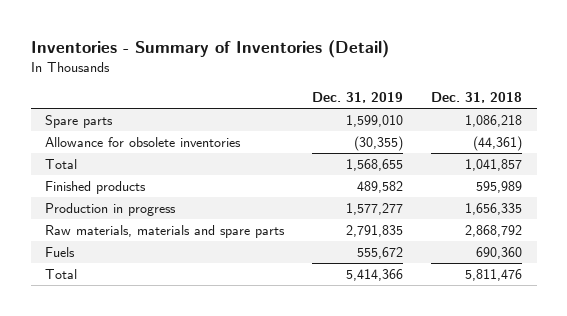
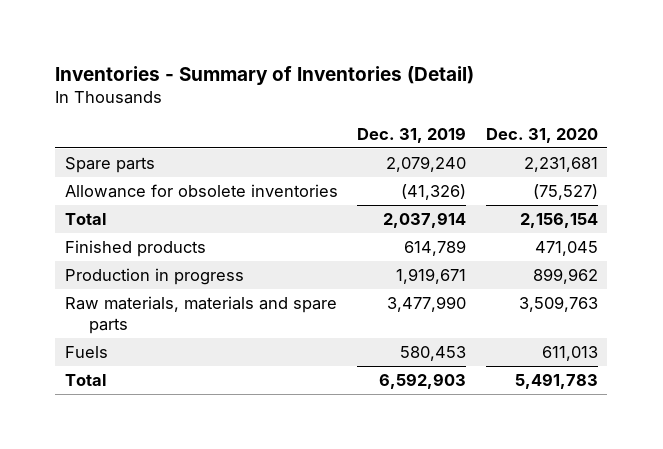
[431,92,523,104] Dec. 31, 2018 -> none
none -> [485,127,598,143] Dec. 31, 2020
[346,115,404,128] 1,599,010 -> [386,156,467,173] 2,079,240
[354,136,404,152] (30,355) -> [401,184,467,201] (41,326)
[346,159,404,172] 1,568,655 -> [383,212,467,229] 2,037,914
[357,181,404,194] 489,582 -> [404,240,467,257] 614,789
[346,203,404,216] 1,577,277 -> [396,268,467,285] 1,919,671
[346,225,404,238] 2,791,835 -> [387,296,467,313] 3,477,990
[357,247,404,260] 555,672 -> [400,346,467,362] 580,453
[346,269,404,282] 5,414,366 -> [379,373,467,390] 6,592,903

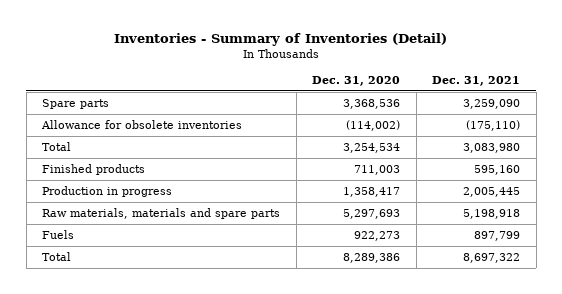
[357,126,467,143] Dec. 31, 2019 -> none
none -> [432,75,521,86] Dec. 31, 2021
[523,157,598,173] 2,231,681 -> [343,98,401,109] 3,368,536
[532,184,598,201] (75,527) -> [346,119,401,131] (114,002)
[519,213,598,229] 2,156,154 -> [343,142,401,153] 3,254,534
[534,241,598,257] 471,045 -> [354,164,401,175] 711,003
[532,268,598,285] 899,962 -> [343,186,401,197] 1,358,417
[518,296,598,313] 3,509,763 -> [343,208,401,219] 5,297,693
[541,346,598,362] 611,013 -> [354,230,401,241] 922,273
[514,373,598,390] 5,491,783 -> [343,252,401,263] 8,289,386

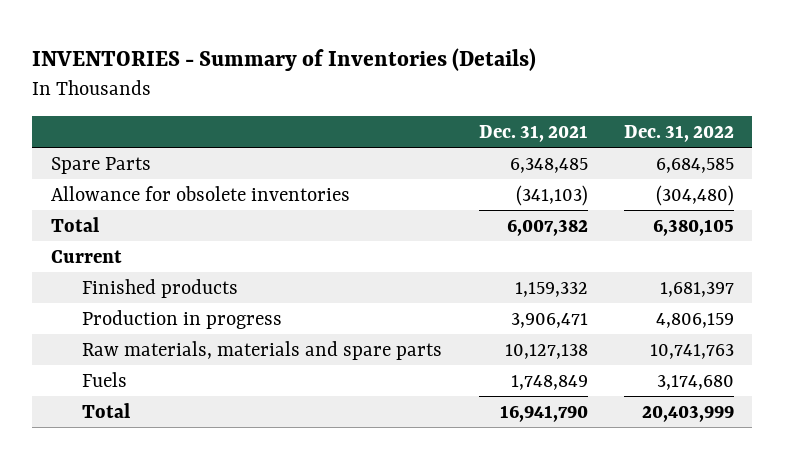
[114,33,448,47] Inventories - Summary of Inventories (Detail) -> [32,47,537,71] INVENTORIES - Summary of Inventories (Details)
[312,75,401,86] Dec. 31, 2020 -> none
none -> [624,125,735,143] Dec. 31, 2022
[42,98,110,109] Spare parts -> [50,156,151,174] Spare Parts
[463,98,521,109] 3,259,090 -> [509,157,588,173] 6,348,485
[466,119,521,131] (175,110) -> [515,184,588,206] (341,103)
[463,142,521,153] 3,083,980 -> [506,218,588,236] 6,007,382
none -> [50,249,122,263] Current
[474,164,521,175] 595,160 -> [514,281,588,297] 1,159,332
[463,186,521,197] 2,005,445 -> [510,312,588,328] 3,906,471
[463,208,521,219] 5,198,918 -> [504,343,588,359] 10,127,138
[474,230,521,241] 897,799 -> [510,374,588,390] 1,748,849
[463,252,521,263] 8,697,322 -> [499,404,588,422] 16,941,790

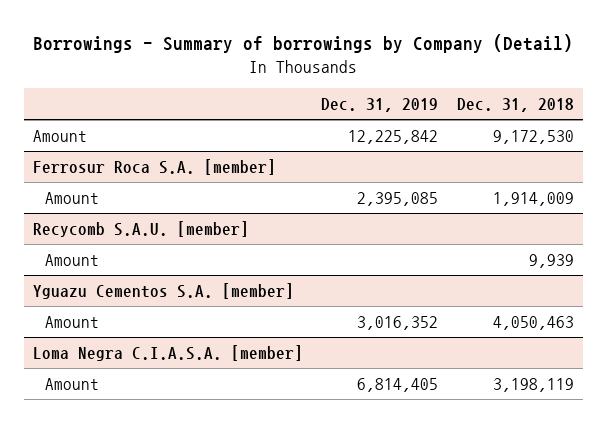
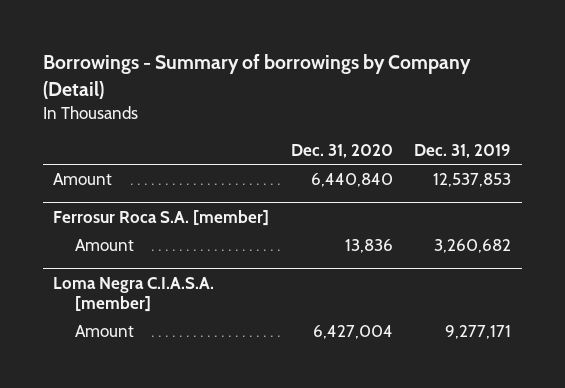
[456,98,574,113] Dec. 31, 2018 -> none
none -> [290,144,393,159] Dec. 31, 2020
[348,129,439,144] 12,225,842 -> [433,172,512,187] 12,537,853
[32,220,249,237] Recycomb S.A.U. [member] -> none
[45,253,100,266] Amount -> none
[32,282,294,299] Yguazu Cementos S.A. [member] -> none
[45,315,100,328] Amount -> none
[357,191,439,206] 2,395,085 -> [434,238,512,253] 3,260,682
[357,377,439,392] 6,814,405 -> [445,324,512,339] 9,277,171

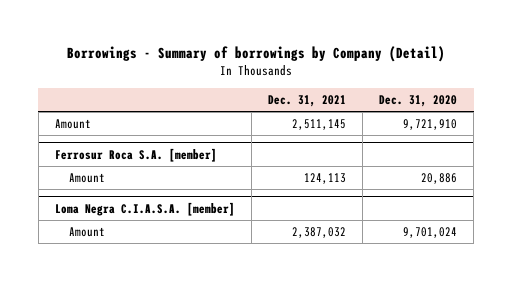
[414,144,512,159] Dec. 31, 2019 -> none
none -> [268,94,347,107] Dec. 31, 2021
[310,172,393,187] 6,440,840 -> [403,119,458,131] 9,721,910
[344,238,393,253] 13,836 -> [421,173,458,185] 20,886
[312,324,393,339] 6,427,004 -> [403,227,458,239] 9,701,024

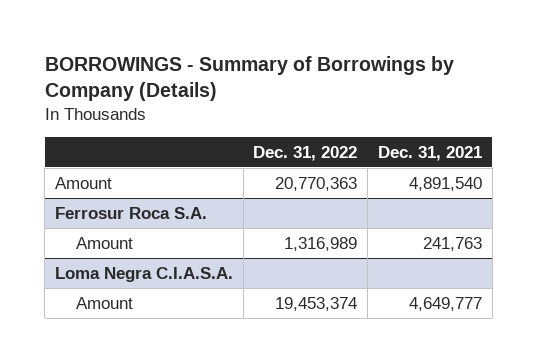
[67,46,446,63] Borrowings - Summary of borrowings by Company (Detail) -> [44,55,454,102] BORROWINGS - Summary of Borrowings by Company (Details)
[379,94,458,107] Dec. 31, 2020 -> none
none -> [253,145,358,161] Dec. 31, 2022
[292,119,347,131] 2,511,145 -> [408,176,482,191] 4,891,540
[54,147,217,162] Ferrosur Roca S.A. [member] -> [55,206,208,219] Ferrosur Roca S.A.
[304,173,347,185] 124,113 -> [422,236,482,251] 241,763
[54,201,235,216] Loma Negra C.I.A.S.A. [member] -> [55,266,234,282] Loma Negra C.I.A.S.A.
[292,227,347,239] 2,387,032 -> [408,296,482,311] 4,649,777

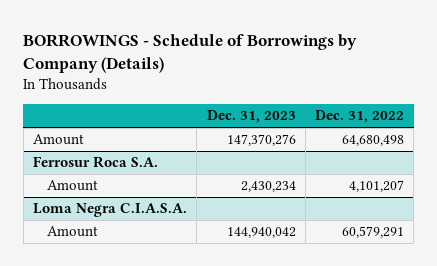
[44,55,454,102] BORROWINGS - Summary of Borrowings by Company (Details) -> [23,34,358,74] BORROWINGS - Schedule of Borrowings by Company (Details)
[377,145,482,161] Dec. 31, 2021 -> none
none -> [206,110,296,124] Dec. 31, 2023
[275,176,358,191] 20,770,363 -> [342,135,405,147] 64,680,498
[284,236,358,251] 1,316,989 -> [349,180,405,193] 4,101,207
[275,296,358,311] 19,453,374 -> [342,226,405,239] 60,579,291

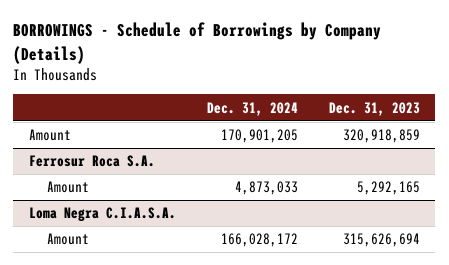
[315,110,405,124] Dec. 31, 2022 -> none
none -> [206,101,298,116] Dec. 31, 2024
[226,134,296,147] 147,370,276 -> [342,129,420,144] 320,918,859
[240,181,296,193] 2,430,234 -> [356,181,420,196] 5,292,165
[226,227,296,239] 144,940,042 -> [342,233,420,248] 315,626,694

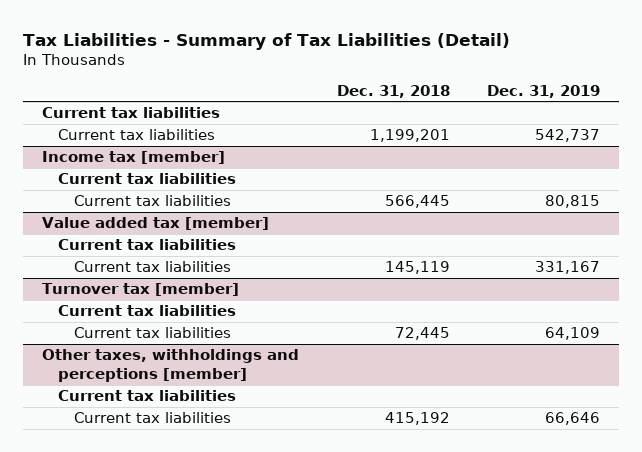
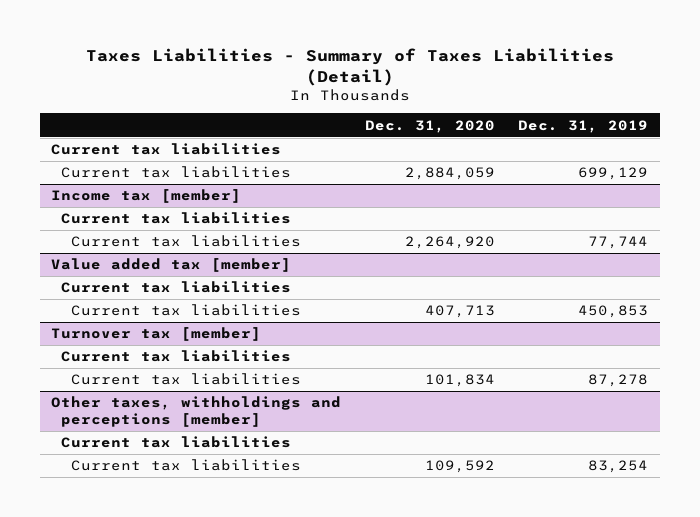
[23,32,511,50] Tax Liabilities - Summary of Tax Liabilities (Detail) -> [85,47,614,86] Taxes Liabilities - Summary of Taxes Liabilities (Detail)
[336,84,450,98] Dec. 31, 2018 -> none
none -> [364,119,495,133] Dec. 31, 2020
[535,129,601,143] 542,737 -> [578,167,649,181] 699,129
[545,195,601,209] 80,815 -> [588,236,649,250] 77,744
[535,261,601,275] 331,167 -> [578,305,649,319] 450,853
[545,327,601,341] 64,109 -> [588,374,649,388] 87,278
[545,412,601,426] 66,646 -> [588,460,649,474] 83,254

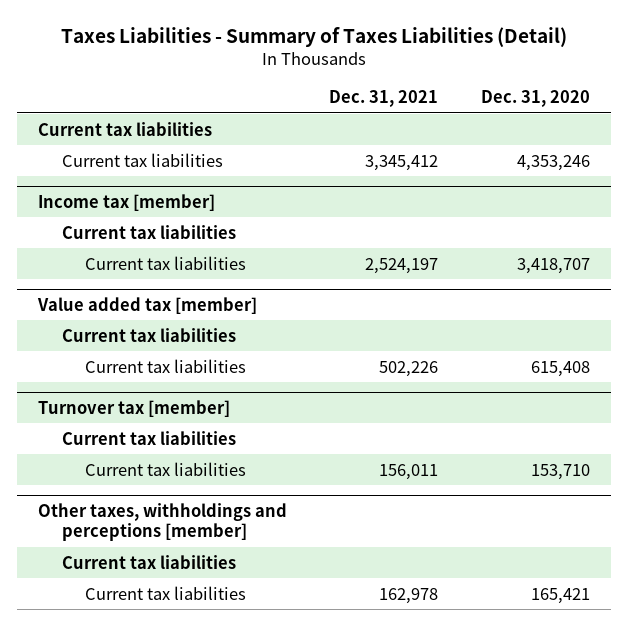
[518,119,649,133] Dec. 31, 2019 -> none
none -> [329,90,439,108] Dec. 31, 2021
[404,167,495,181] 2,884,059 -> [516,154,590,171] 4,353,246
[404,236,495,250] 2,264,920 -> [516,257,590,274] 3,418,707
[424,305,495,319] 407,713 -> [530,360,590,377] 615,408
[424,374,495,388] 101,834 -> [530,463,590,480] 153,710
[424,460,495,474] 109,592 -> [530,587,590,604] 165,421

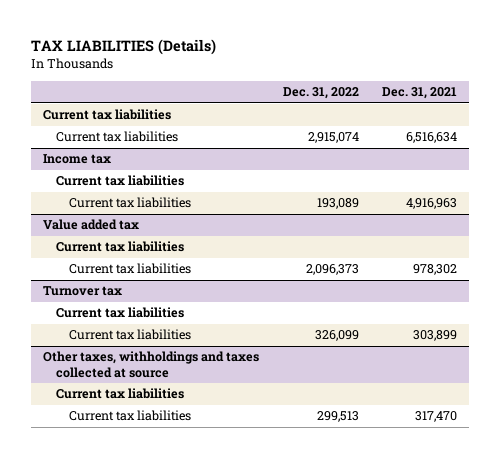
[60,26,567,47] Taxes Liabilities - Summary of Taxes Liabilities (Detail) -> [31,38,217,55] TAX LIABILITIES (Details)
[480,90,590,108] Dec. 31, 2020 -> none
none -> [282,87,359,100] Dec. 31, 2022
[365,154,439,171] 3,345,412 -> [406,132,458,144] 6,516,634
[37,193,215,211] Income tax [member] -> [42,154,111,165] Income tax
[365,257,439,274] 2,524,197 -> [406,198,458,210] 4,916,963
[36,296,257,314] Value added tax [member] -> [42,219,139,231] Value added tax
[379,360,439,377] 502,226 -> [413,264,458,276] 978,302
[37,399,230,417] Turnover tax [member] -> [42,286,122,297] Turnover tax
[379,463,439,480] 156,011 -> [413,330,458,342] 303,899
[37,502,287,542] Other taxes, withholdings and perceptions [member] -> [42,351,259,378] Other taxes, withholdings and taxes collected at source
[379,587,439,604] 162,978 -> [415,411,458,423] 317,470

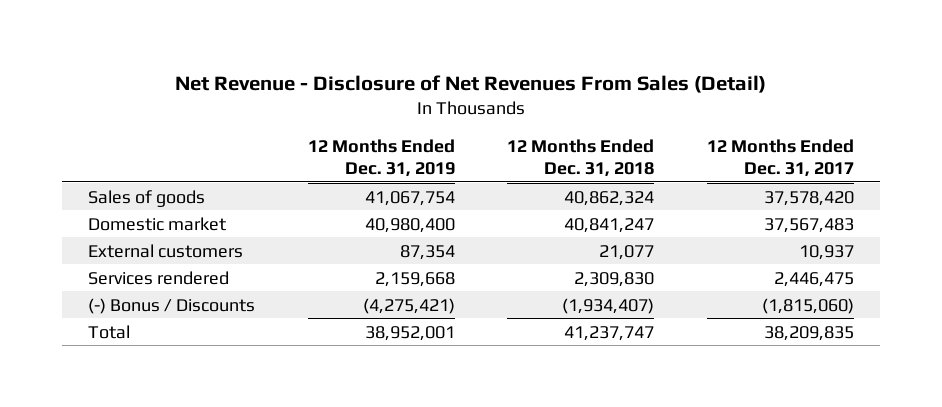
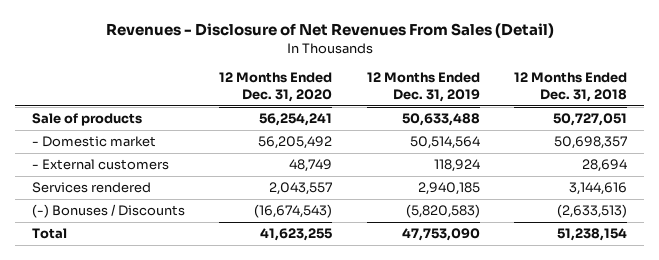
[175,74,767,93] Net Revenue - Disclosure of Net Revenues From Sales (Detail) -> [105,23,554,39] Revenues - Disclosure of Net Revenues From Sales (Detail)
[706,138,854,177] 12 Months Ended Dec. 31, 2017 -> none
none -> [219,72,333,102] 12 Months Ended Dec. 31, 2020
[88,189,206,207] Sales of goods -> [32,113,143,127] Sale of products
[364,190,455,206] 41,067,754 -> [401,113,480,127] 50,633,488
[564,190,655,206] 40,862,324 -> [553,113,628,127] 50,727,051
[88,216,227,231] Domestic market -> [32,136,157,148] - Domestic market
[364,217,455,233] 40,980,400 -> [409,136,480,150] 50,514,564
[564,217,655,233] 40,841,247 -> [554,136,628,150] 50,698,357
[88,243,244,258] External customers -> [32,159,170,171] - External customers
[399,244,455,260] 87,354 -> [433,159,480,173] 118,924
[599,244,655,260] 21,077 -> [582,159,628,173] 28,694
[374,271,455,287] 2,159,668 -> [417,182,480,196] 2,940,185
[574,271,655,287] 2,309,830 -> [569,182,628,196] 3,144,616
[88,297,256,314] (-) Bonus / Discounts -> [32,204,186,219] (-) Bonuses / Discounts
[362,297,455,314] (4,275,421) -> [405,204,480,219] (5,820,583)
[562,297,655,314] (1,934,407) -> [557,204,628,219] (2,633,513)
[364,325,455,341] 38,952,001 -> [401,228,480,242] 47,753,090
[564,325,655,341] 41,237,747 -> [557,228,628,242] 51,238,154

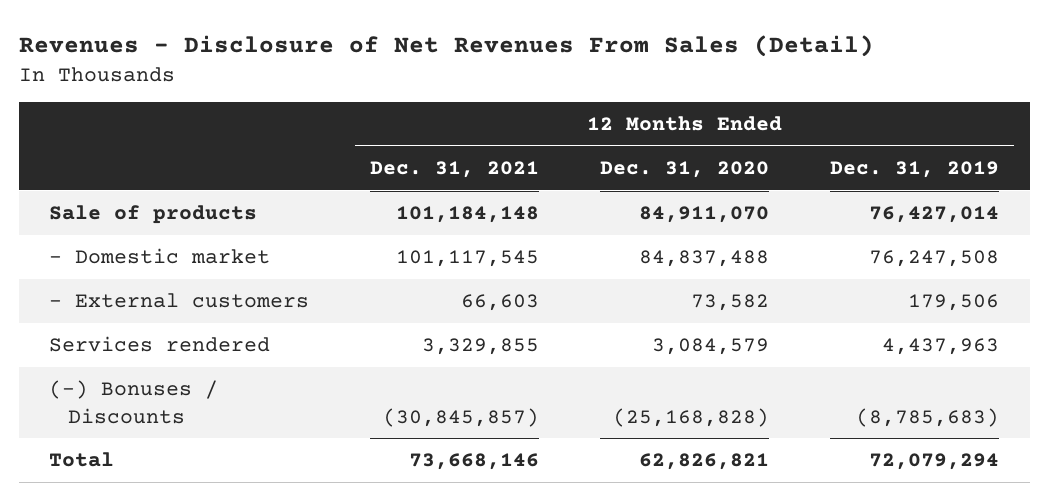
[514,72,628,102] 12 Months Ended Dec. 31, 2018 -> none
none -> [370,160,540,178] Dec. 31, 2021
[259,113,333,127] 56,254,241 -> [639,206,770,224] 84,911,070
[401,113,480,127] 50,633,488 -> [869,206,1000,224] 76,427,014
[258,136,333,150] 56,205,492 -> [639,250,770,268] 84,837,488
[409,136,480,150] 50,514,564 -> [869,250,1000,268] 76,247,508
[289,159,333,173] 48,749 -> [691,294,770,312] 73,582
[433,159,480,173] 118,924 -> [908,294,1000,312] 179,506
[269,182,333,196] 2,043,557 -> [652,338,770,356] 3,084,579
[417,182,480,196] 2,940,185 -> [882,338,1000,356] 4,437,963
[254,204,333,219] (16,674,543) -> [613,407,770,427] (25,168,828)
[405,204,480,219] (5,820,583) -> [856,407,1000,427] (8,785,683)
[260,228,333,242] 41,623,255 -> [639,453,770,471] 62,826,821
[401,228,480,242] 47,753,090 -> [869,453,1000,471] 72,079,294

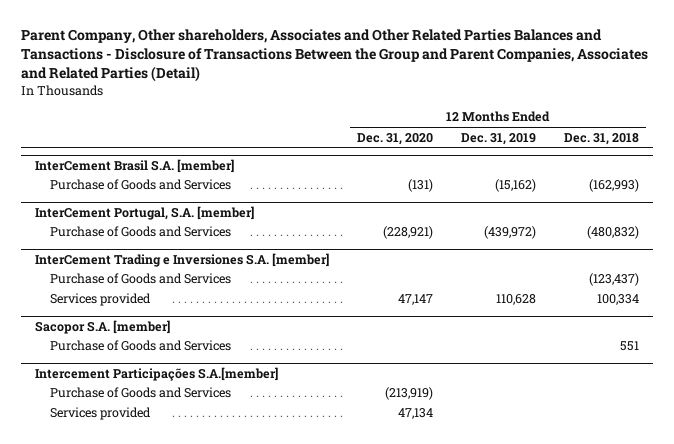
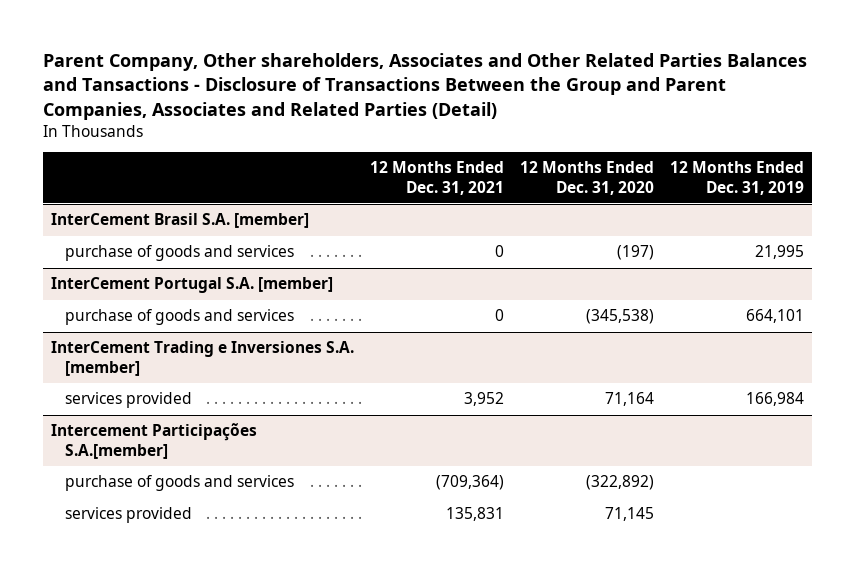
[564,132,640,145] Dec. 31, 2018 -> none
none -> [370,161,505,195] 12 Months Ended Dec. 31, 2021
[49,179,231,191] Purchase of Goods and Services -> [65,245,295,262] purchase of goods and services
[407,179,433,193] (131) -> [617,245,655,261] (197)
[495,179,537,193] (15,162) -> [755,245,805,260] 21,995
[34,205,254,220] InterCement Portugal, S.A. [member] -> [51,277,334,294] InterCement Portugal S.A. [member]
[49,226,231,238] Purchase of Goods and Services -> [65,309,295,326] purchase of goods and services
[382,226,433,240] (228,921) -> [586,309,655,325] (345,538)
[484,226,537,240] (439,972) -> [746,309,805,324] 664,101
[49,273,231,285] Purchase of Goods and Services -> none
[34,319,170,334] Sacopor S.A. [member] -> none
[49,340,231,352] Purchase of Goods and Services -> none
[49,293,151,307] Services provided -> [65,392,193,409] services provided
[397,294,433,306] 47,147 -> [605,392,655,407] 71,164
[496,294,537,306] 110,628 -> [746,392,805,407] 166,984
[49,387,231,399] Purchase of Goods and Services -> [65,475,295,492] purchase of goods and services
[384,387,433,401] (213,919) -> [586,475,655,491] (322,892)
[49,407,151,421] Services provided -> [65,507,193,524] services provided
[397,408,433,420] 47,134 -> [605,507,655,522] 71,145

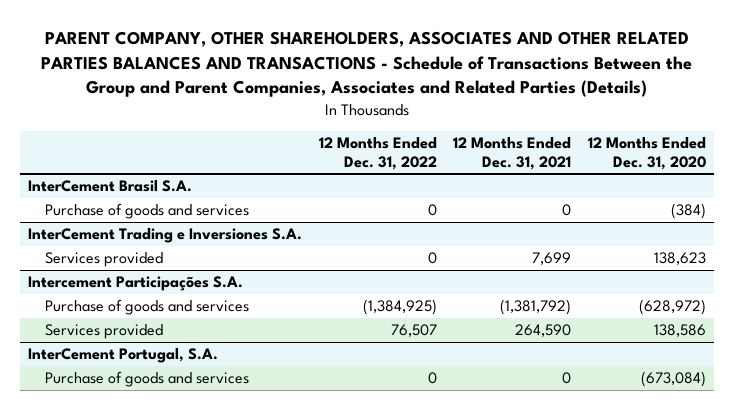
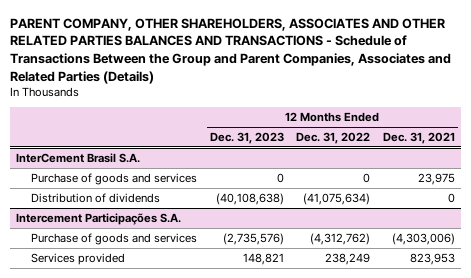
[587,136,706,170] 12 Months Ended Dec. 31, 2020 -> none
none -> [209,132,284,145] Dec. 31, 2023
[28,228,303,244] InterCement Trading e Inversiones S.A. -> none
[45,252,164,268] Services provided -> none
[562,204,572,217] 0 -> [417,172,455,185] 23,975
none -> [31,192,161,203] Distribution of dividends
[28,348,219,364] InterCement Portugal, S.A. -> none
[45,371,250,388] Purchase of goods and services -> none
[362,299,437,316] (1,384,925) -> [310,232,371,245] (4,312,762)
[500,299,572,316] (1,381,792) -> [391,232,455,245] (4,303,006)
[390,324,437,338] 76,507 -> [325,252,371,265] 238,249
[515,324,572,338] 264,590 -> [409,252,455,265] 823,953

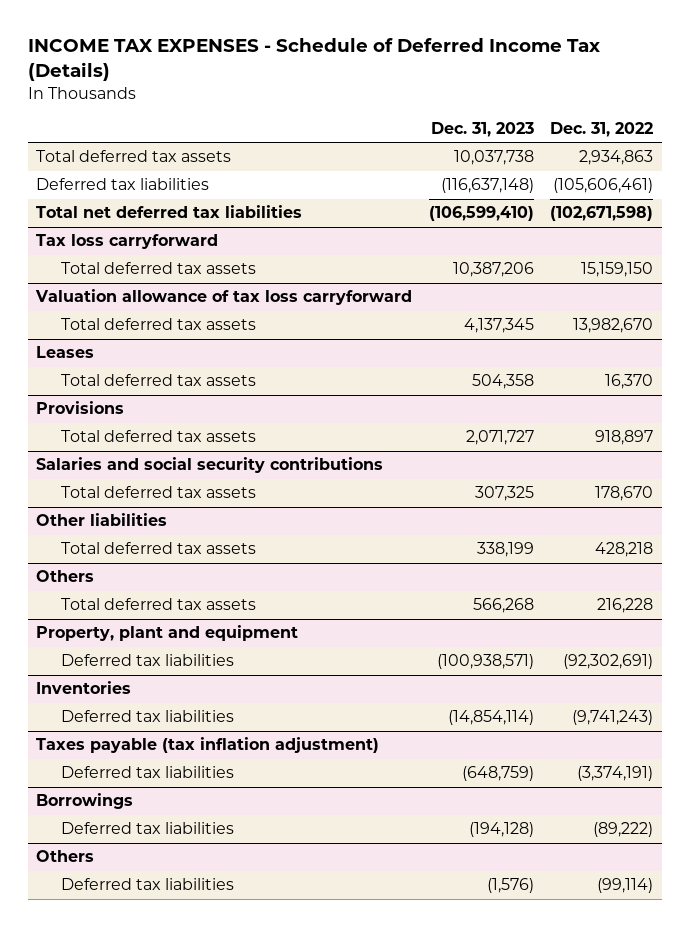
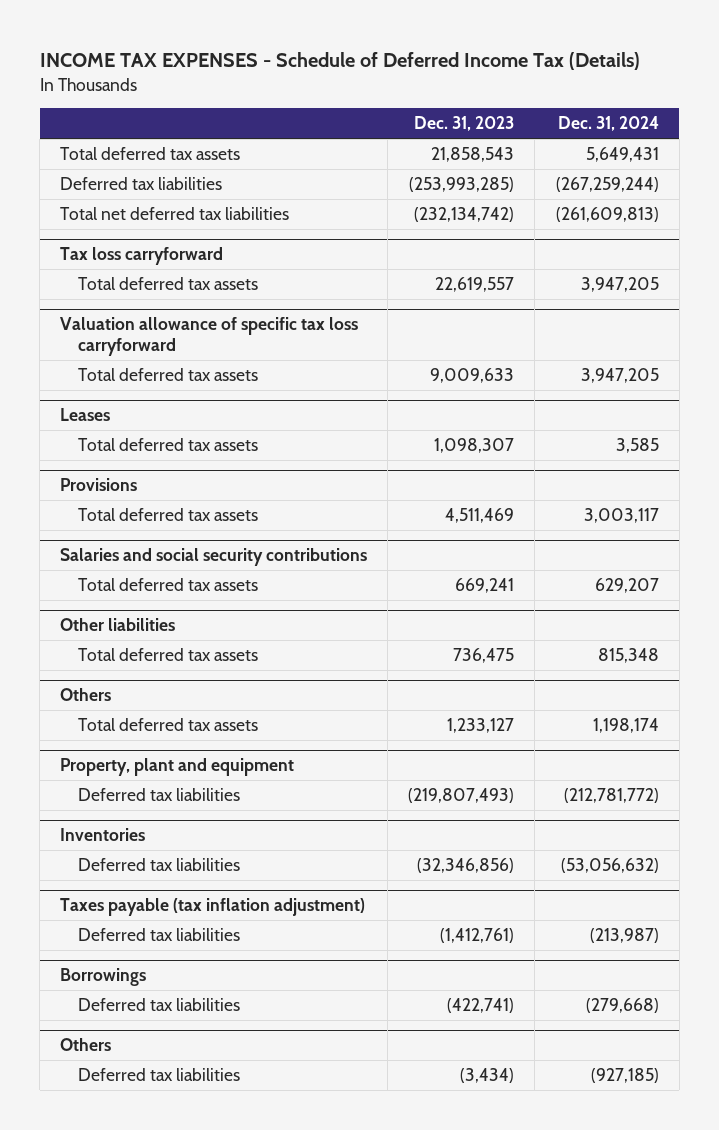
[550,121,654,137] Dec. 31, 2022 -> none
none -> [557,116,659,132] Dec. 31, 2024
[453,150,534,166] 10,037,738 -> [431,147,515,163] 21,858,543
[440,178,534,194] (116,637,148) -> [409,177,515,193] (253,993,285)
[428,206,534,222] (106,599,410) -> [414,207,515,223] (232,134,742)
[452,262,534,278] 10,387,206 -> [435,277,515,293] 22,619,557
[35,289,413,306] Valuation allowance of tax loss carryforward -> [60,317,359,356] Valuation allowance of specific tax loss carryforward
[463,318,534,334] 4,137,345 -> [430,368,515,384] 9,009,633
[471,374,534,390] 504,358 -> [434,438,515,454] 1,098,307
[465,430,534,446] 2,071,727 -> [445,508,515,524] 4,511,469
[474,486,534,502] 307,325 -> [455,578,515,594] 669,241
[476,542,534,558] 338,199 -> [453,648,515,664] 736,475
[472,598,534,614] 566,268 -> [447,718,515,734] 1,233,127
[436,654,534,670] (100,938,571) -> [408,788,515,804] (219,807,493)
[447,710,534,726] (14,854,114) -> [417,858,515,874] (32,346,856)
[461,766,534,782] (648,759) -> [440,928,515,944] (1,412,761)
[468,822,534,838] (194,128) -> [447,998,515,1014] (422,741)
[486,878,534,894] (1,576) -> [460,1068,515,1084] (3,434)

